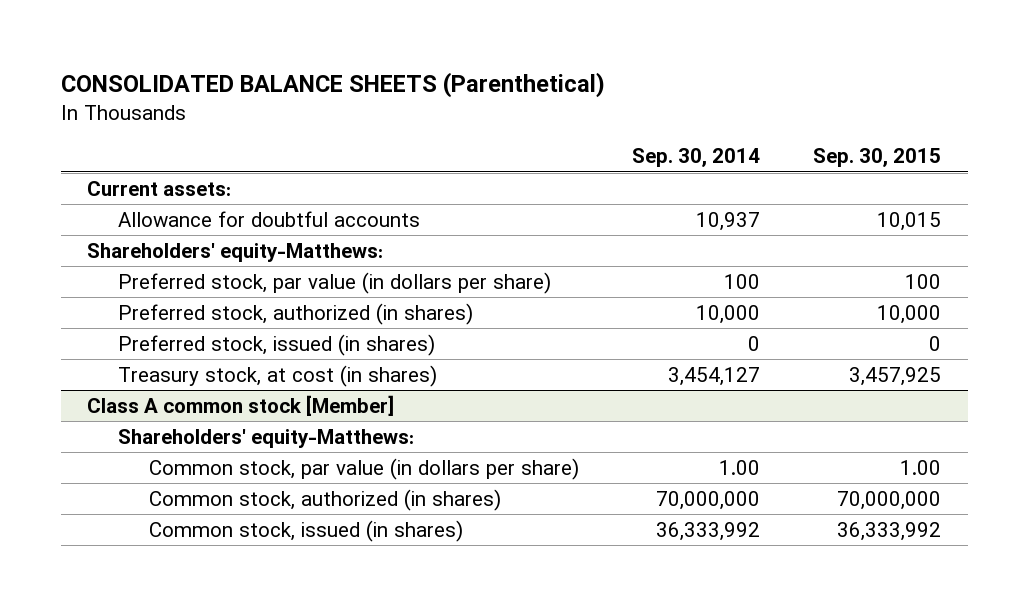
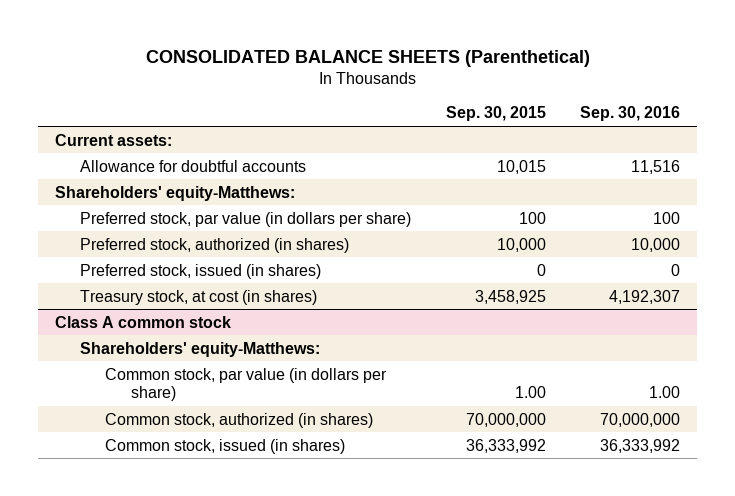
[632,148,761,168] Sep. 30, 2014 -> none
none -> [579,106,680,122] Sep. 30, 2016
[849,366,942,386] 3,457,925 -> [474,289,546,304] 3,458,925
[87,394,395,416] Class A common stock [Member] -> [55,315,232,328] Class A common stock

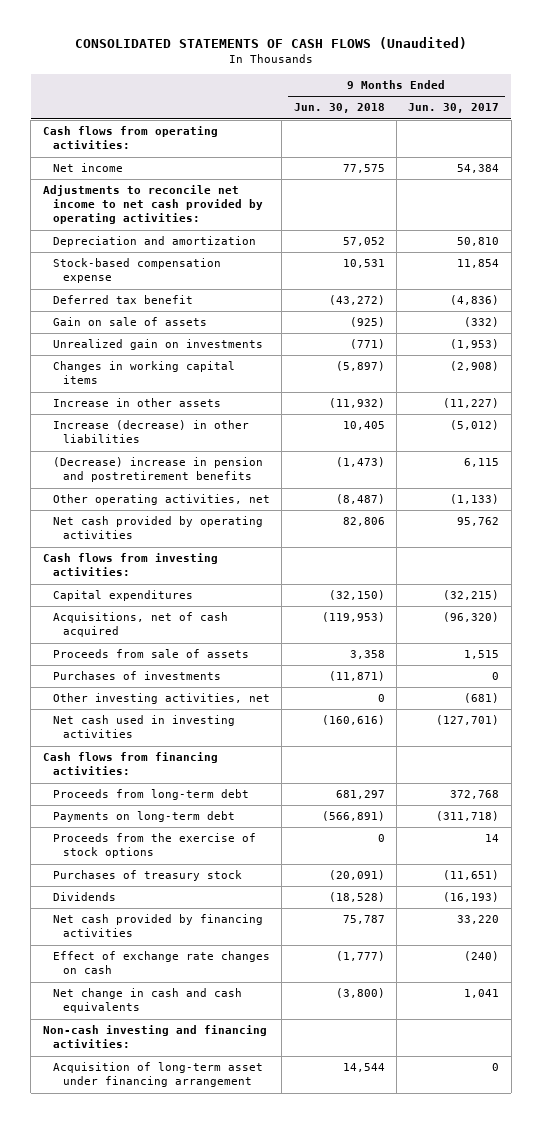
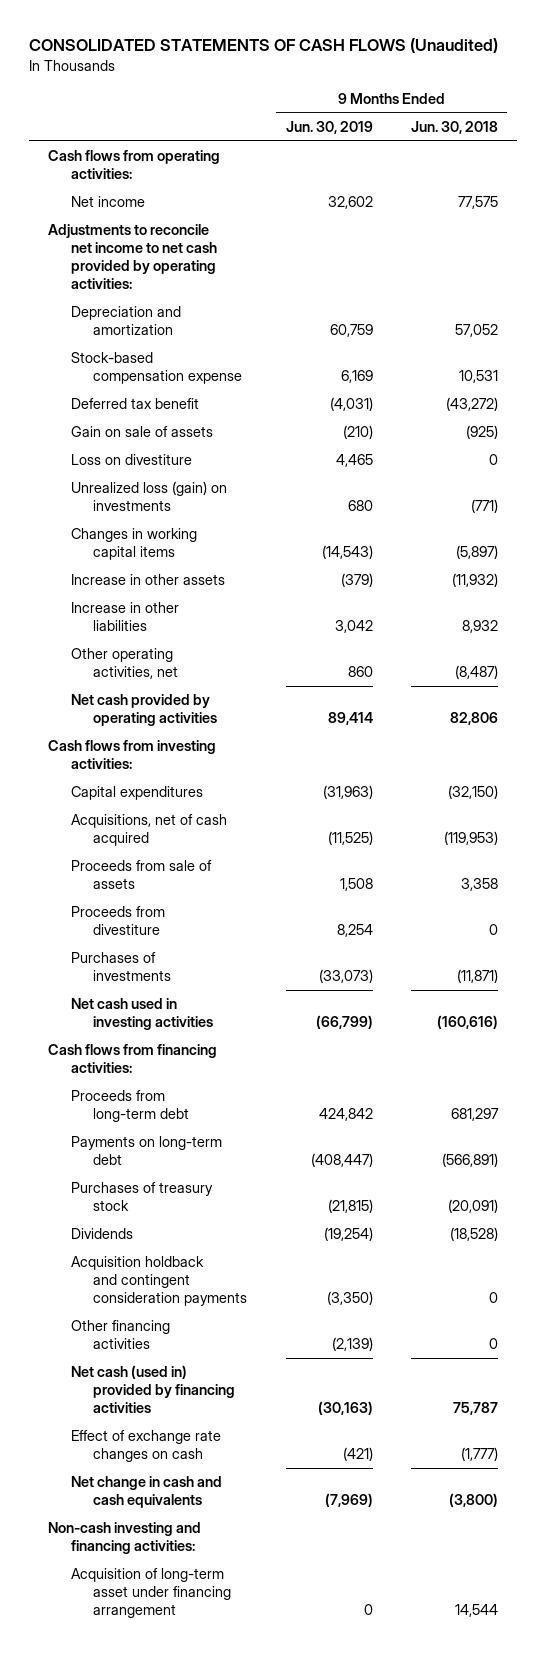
[408,103,500,114] Jun. 30, 2017 -> none
none -> [285,121,373,135] Jun. 30, 2019
none -> [70,454,192,466] Loss on divestiture
[52,339,263,351] Unrealized gain on investments -> [70,481,227,512] Unrealized loss (gain) on investments
[52,457,263,483] (Decrease) increase in pension and postretirement benefits -> none
[52,420,249,444] Increase (decrease) in other liabilities -> [70,602,179,632] Increase in other liabilities
[342,421,385,431] 10,405 -> [461,620,498,634] 8,932
none -> [70,906,165,936] Proceeds from divestiture
[52,693,270,705] Other investing activities, net -> none
[52,833,256,859] Proceeds from the exercise of stock options -> none
none -> [70,1256,248,1307] Acquisition holdback and contingent consideration payments
none -> [70,1320,170,1350] Other financing activities
[52,914,263,938] Net cash provided by financing activities -> [70,1365,236,1414] Net cash (used in) provided by financing activities

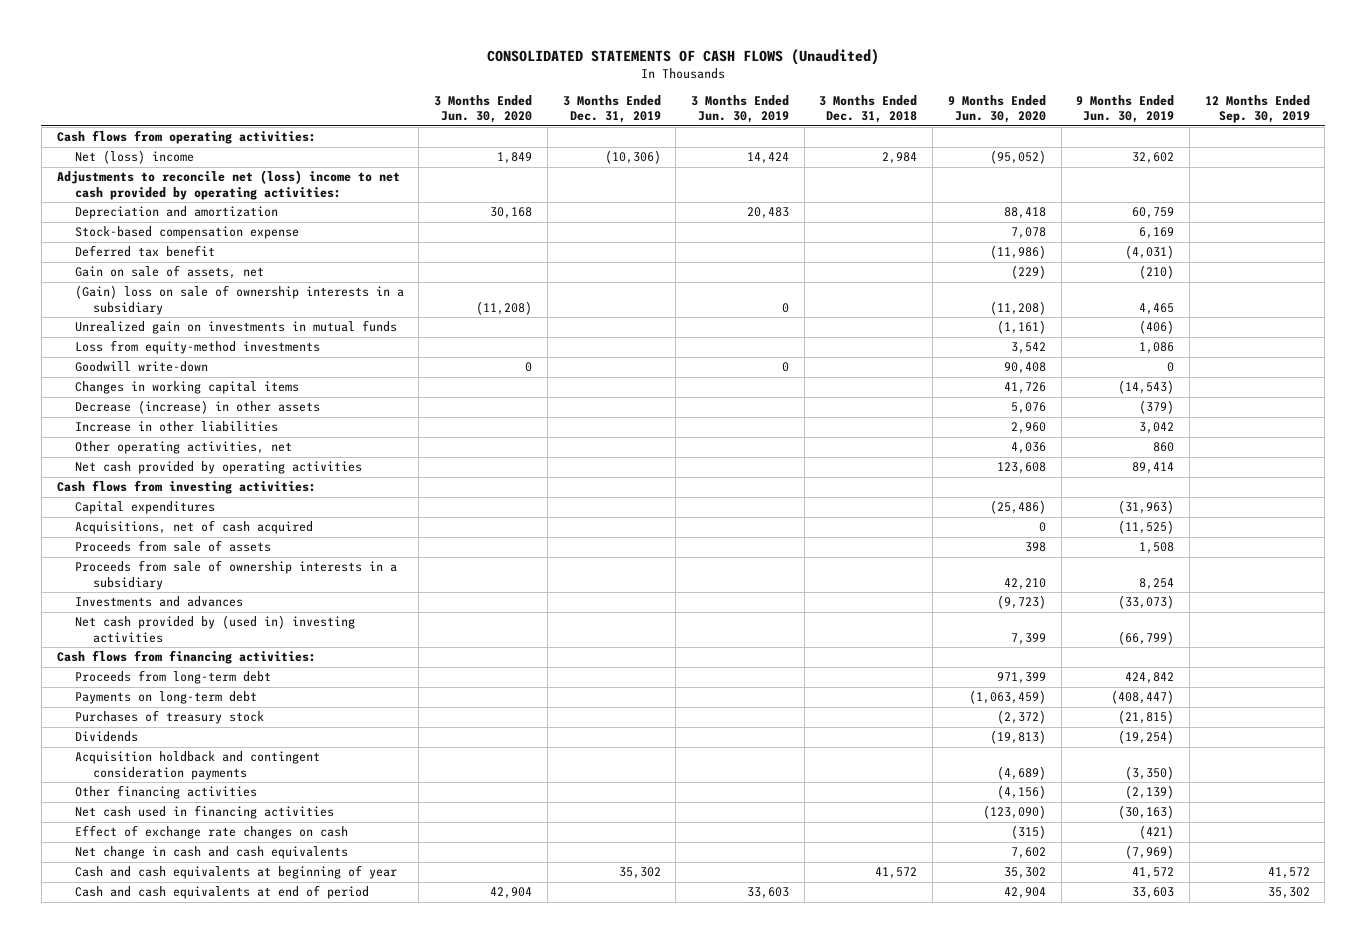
[410,121,498,135] Jun. 30, 2018 -> none
none -> [434,94,533,124] 3 Months Ended Jun. 30, 2020
none -> [562,94,661,124] 3 Months Ended Dec. 31, 2019
none -> [690,94,789,124] 3 Months Ended Jun. 30, 2019
none -> [819,94,918,124] 3 Months Ended Dec. 31, 2018
none -> [947,94,1046,124] 9 Months Ended Jun. 30, 2020
none -> [1204,94,1310,124] 12 Months Ended Sep. 30, 2019
[70,196,145,208] Net income -> [74,150,194,165] Net (loss) income
[48,224,217,290] Adjustments to reconcile net income to net cash provided by operating activities: -> [56,170,400,200] Adjustments to reconcile net (loss) income to net cash provided by operating activities:
[70,426,213,438] Gain on sale of assets -> [74,265,264,280] Gain on sale of assets, net
[70,454,192,466] Loss on divestiture -> [74,285,404,315] (Gain) loss on sale of ownership interests in a subsidiary
[70,481,227,512] Unrealized loss (gain) on investments -> [74,320,397,335] Unrealized gain on investments in mutual funds
[347,500,373,512] 680 -> [1139,320,1175,335] (406)
none -> [74,340,320,355] Loss from equity-method investments
none -> [74,361,208,373] Goodwill write-down
[70,574,225,586] Increase in other assets -> [74,400,320,415] Decrease (increase) in other assets
[70,906,165,936] Proceeds from divestiture -> [74,560,397,590] Proceeds from sale of ownership interests in a subsidiary
[70,952,172,982] Purchases of investments -> [74,596,243,608] Investments and advances
[70,998,214,1031] Net cash used in investing activities -> [74,615,355,643] Net cash provided by (used in) investing activities
[70,1365,236,1414] Net cash (used in) provided by financing activities -> [74,805,334,820] Net cash used in financing activities
[48,1522,202,1555] Non-cash investing and financing activities: -> none
[70,1568,232,1619] Acquisition of long-term asset under financing arrangement -> none
none -> [74,865,397,880] Cash and cash equivalents at beginning of year
none -> [74,885,369,900] Cash and cash equivalents at end of period

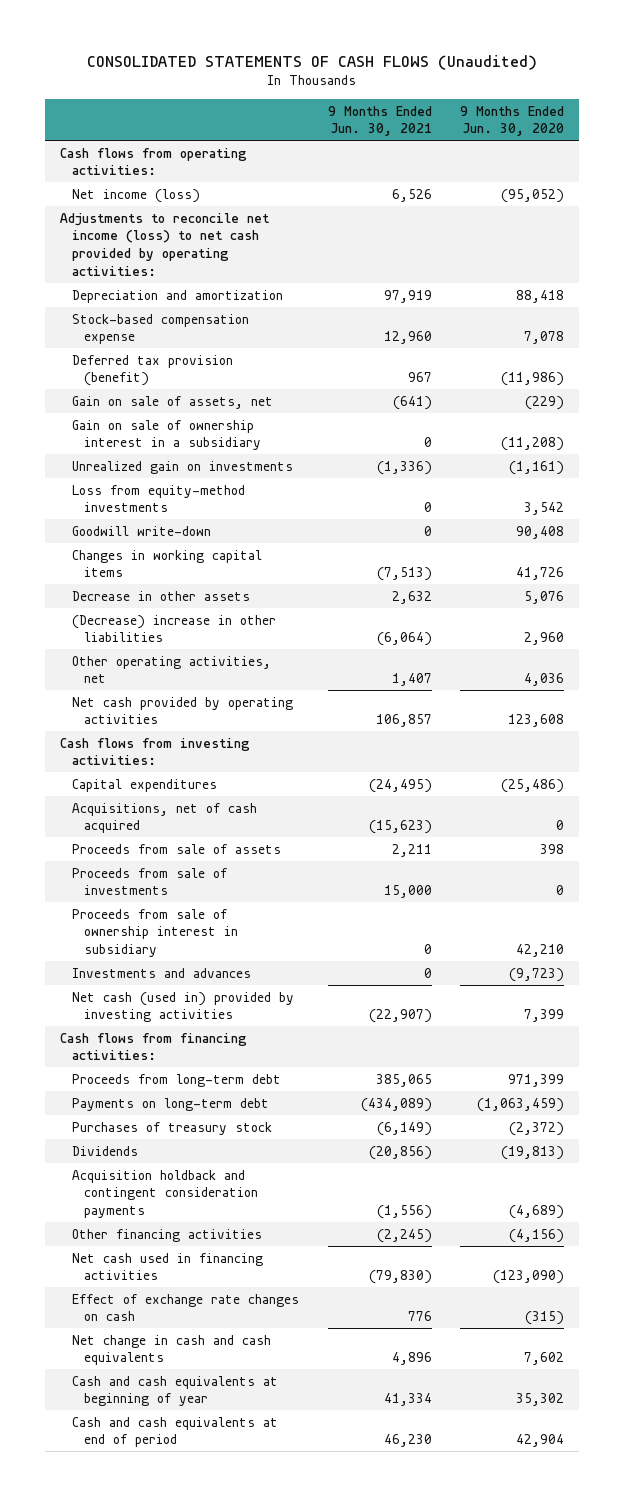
[434,94,533,124] 3 Months Ended Jun. 30, 2020 -> none
[562,94,661,124] 3 Months Ended Dec. 31, 2019 -> none
[690,94,789,124] 3 Months Ended Jun. 30, 2019 -> none
[819,94,918,124] 3 Months Ended Dec. 31, 2018 -> none
[1076,94,1175,124] 9 Months Ended Jun. 30, 2019 -> none
[1204,94,1310,124] 12 Months Ended Sep. 30, 2019 -> none
none -> [327,105,432,137] 9 Months Ended Jun. 30, 2021
[74,150,194,165] Net (loss) income -> [71,188,200,203] Net income (loss)
[56,170,400,200] Adjustments to reconcile net (loss) income to net cash provided by operating activities: -> [59,212,270,276] Adjustments to reconcile net income (loss) to net cash provided by operating activities:
[74,245,215,258] Deferred tax benefit -> [71,354,233,387] Deferred tax provision (benefit)
[74,285,404,315] (Gain) loss on sale of ownership interests in a subsidiary -> [71,419,262,451] Gain on sale of ownership interest in a subsidiary
[74,320,397,335] Unrealized gain on investments in mutual funds -> [71,460,293,474] Unrealized gain on investments
[74,400,320,415] Decrease (increase) in other assets -> [71,590,250,601] Decrease in other assets
[74,421,278,433] Increase in other liabilities -> [71,614,276,643] (Decrease) increase in other liabilities
none -> [71,867,227,896] Proceeds from sale of investments
[74,560,397,590] Proceeds from sale of ownership interests in a subsidiary -> [71,908,239,957] Proceeds from sale of ownership interest in subsidiary
[74,615,355,643] Net cash provided by (used in) investing activities -> [71,991,294,1023] Net cash (used in) provided by investing activities

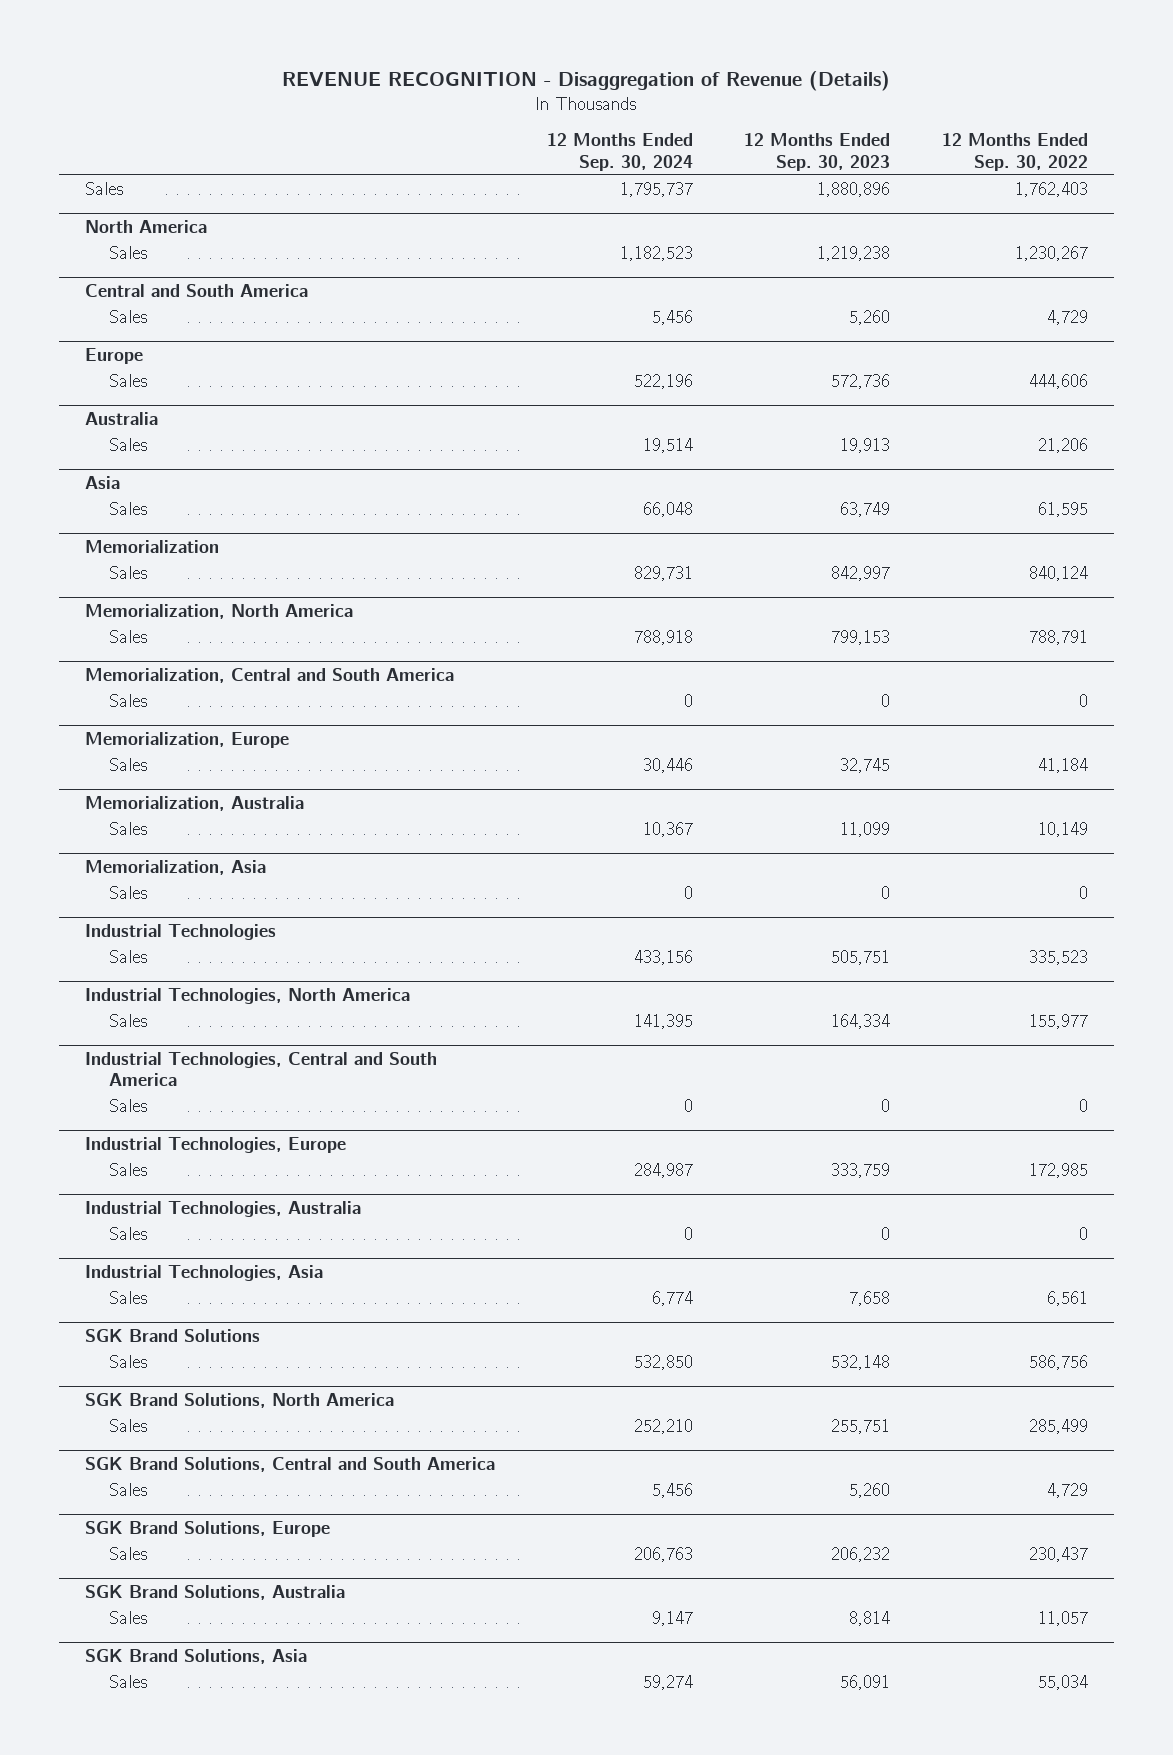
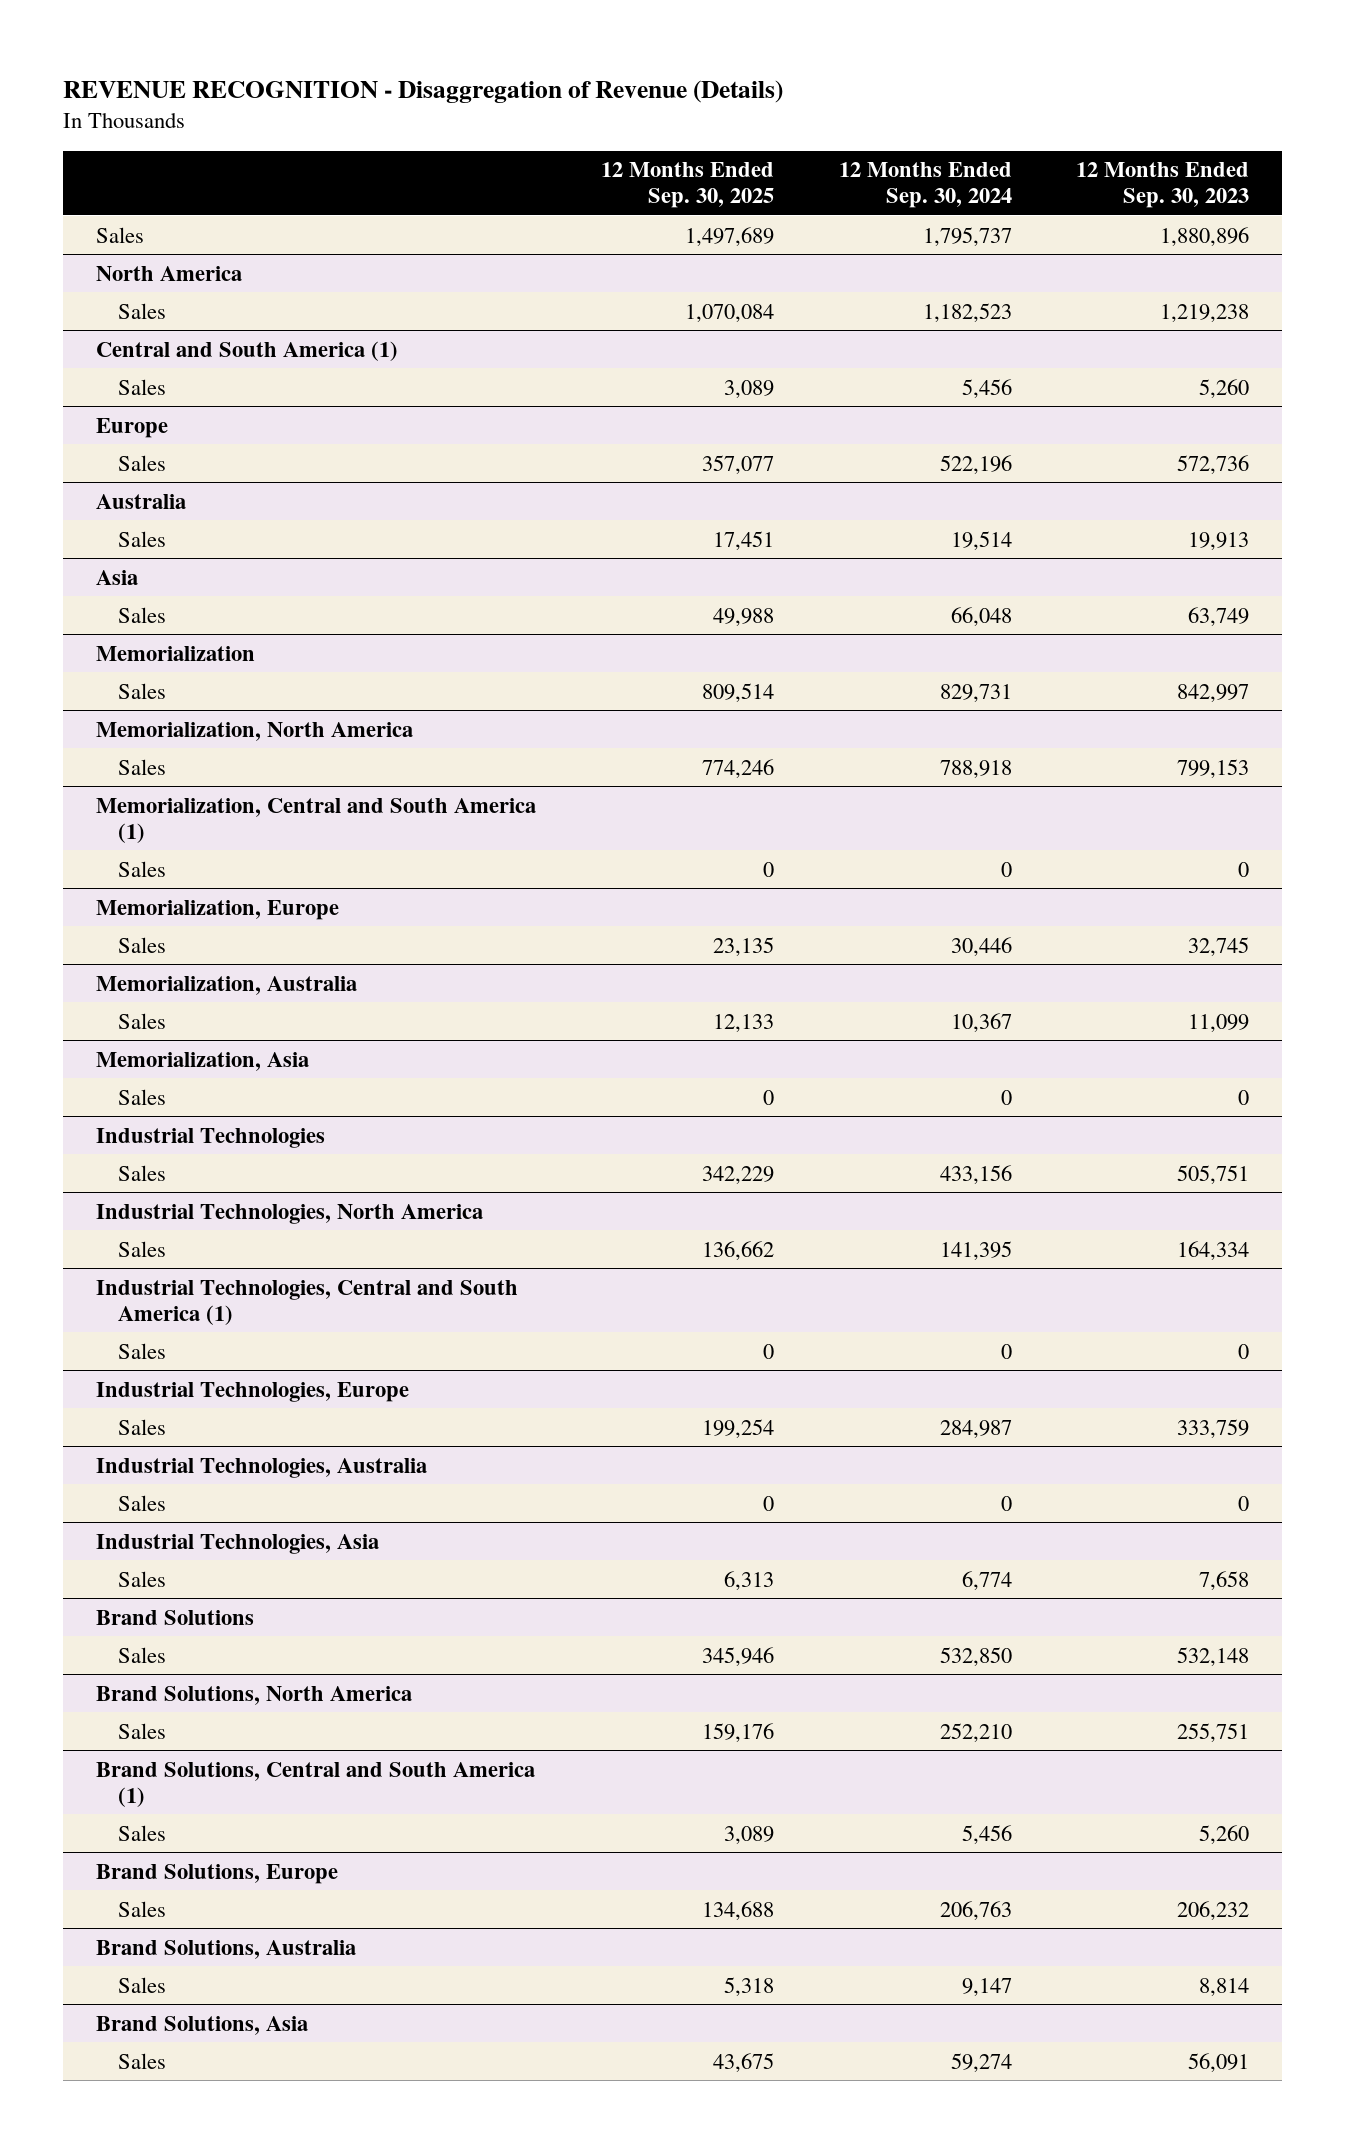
[942,133,1089,171] 12 Months Ended Sep. 30, 2022 -> none
none -> [600,162,774,209] 12 Months Ended Sep. 30, 2025
[84,283,308,297] Central and South America -> [95,340,398,361] Central and South America (1)
[84,667,454,683] Memorialization, Central and South America -> [95,797,536,843] Memorialization, Central and South America (1)
[84,1051,437,1087] Industrial Technologies, Central and South America -> [95,1279,518,1325] Industrial Technologies, Central and South America (1)
[84,1328,260,1342] SGK Brand Solutions -> [95,1609,254,1625] Brand Solutions
[84,1392,394,1408] SGK Brand Solutions, North America -> [95,1685,412,1705] Brand Solutions, North America
[84,1456,495,1472] SGK Brand Solutions, Central and South America -> [95,1761,535,1807] Brand Solutions, Central and South America (1)
[84,1520,330,1537] SGK Brand Solutions, Europe -> [95,1863,338,1884] Brand Solutions, Europe
[84,1584,345,1600] SGK Brand Solutions, Australia -> [95,1939,356,1959] Brand Solutions, Australia
[84,1648,307,1664] SGK Brand Solutions, Asia -> [95,2015,308,2035] Brand Solutions, Asia

